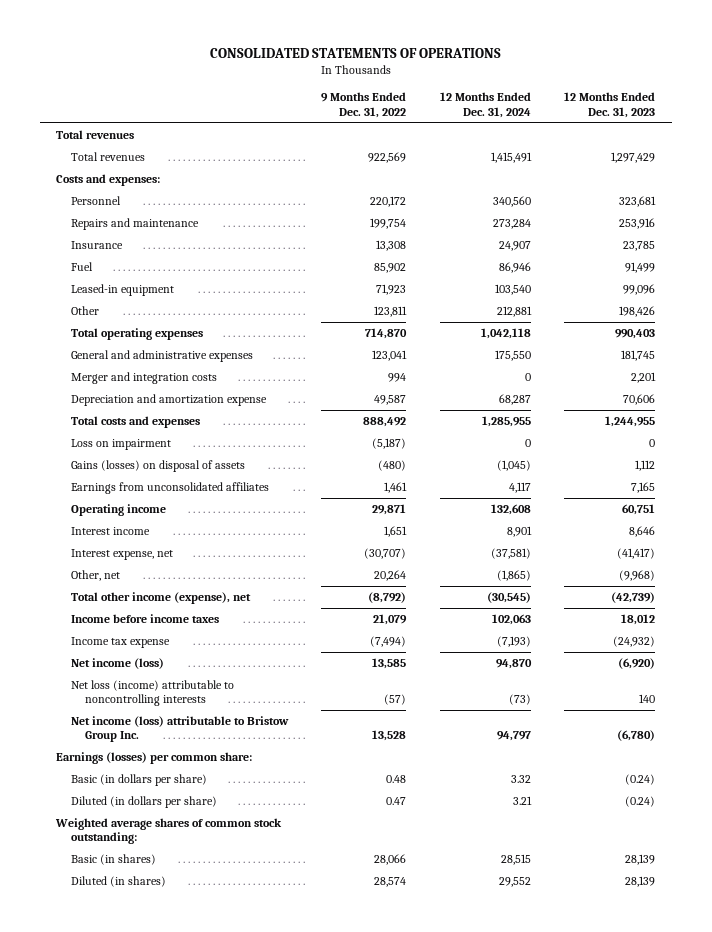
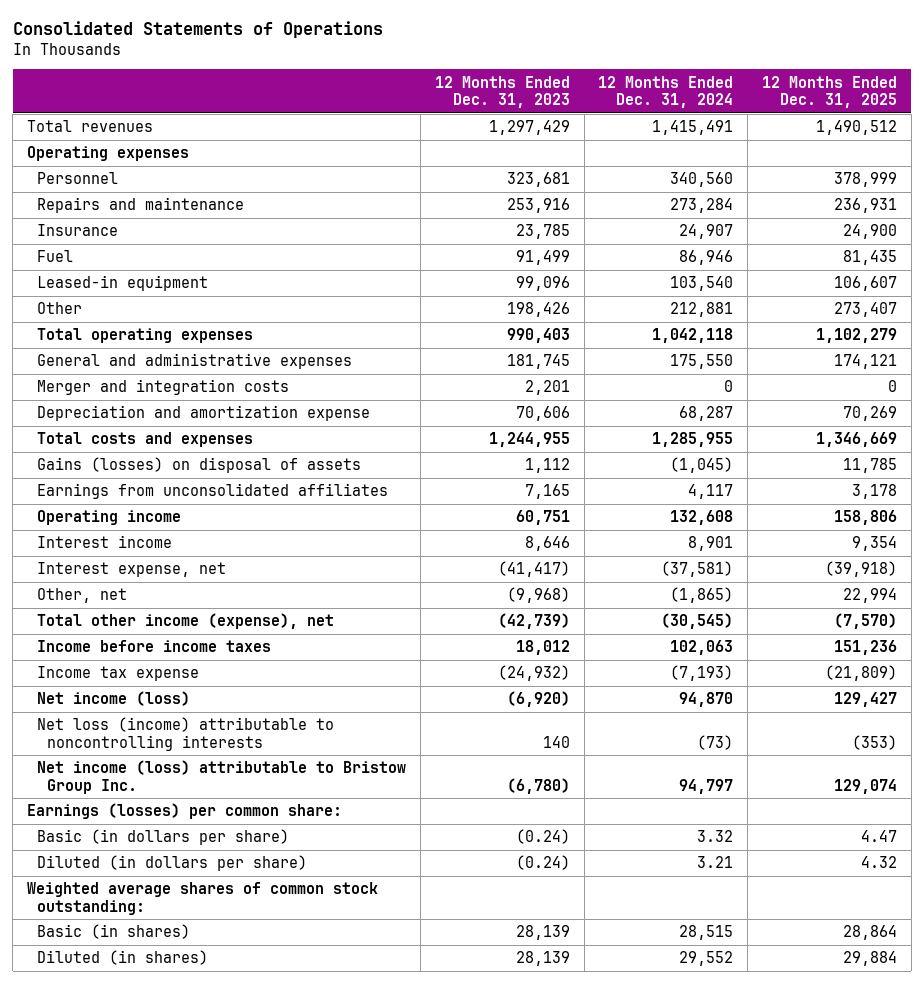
[209,48,501,59] CONSOLIDATED STATEMENTS OF OPERATIONS -> [12,21,383,39] Consolidated Statements of Operations
[321,92,407,118] 9 Months Ended Dec. 31, 2022 -> none
none -> [762,75,898,108] 12 Months Ended Dec. 31, 2025
[56,130,135,140] Total revenues -> none
[56,174,161,187] Costs and expenses: -> none
none -> [27,146,190,162] Operating expenses
[70,439,171,451] Loss on impairment -> none

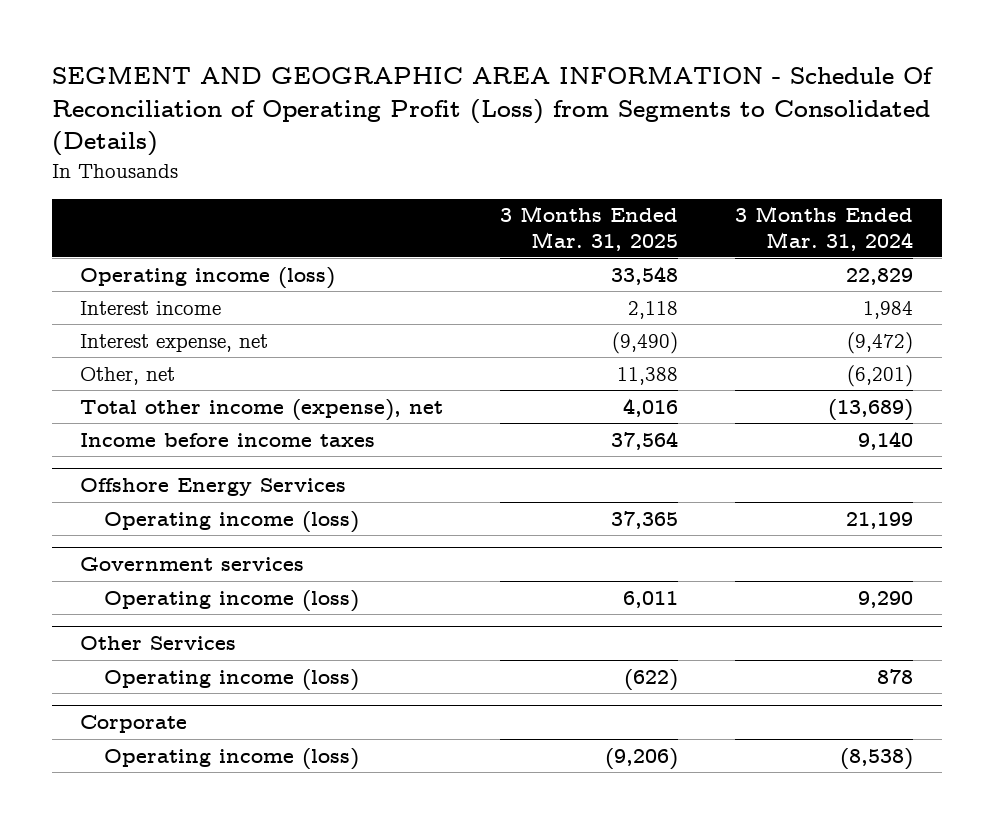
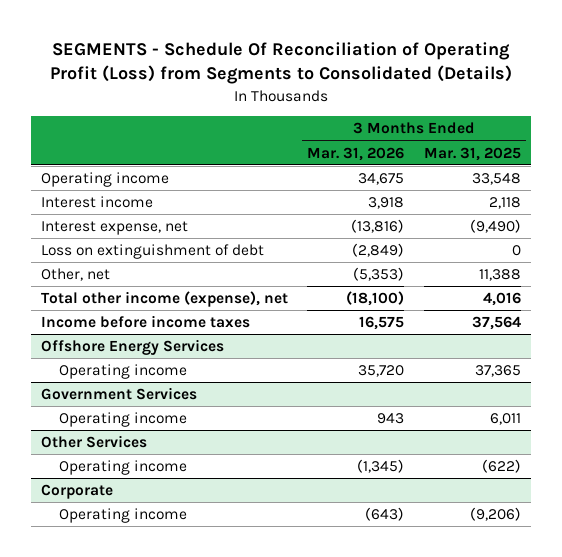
[51,66,933,157] SEGMENT AND GEOGRAPHIC AREA INFORMATION - Schedule Of Reconciliation of Operating Profit (Loss) from Segments to Consolidated (Details) -> [49,42,512,85] SEGMENTS - Schedule Of Reconciliation of Operating Profit (Loss) from Segments to Consolidated (Details)
[735,206,914,251] 3 Months Ended Mar. 31, 2024 -> none
none -> [307,146,405,161] Mar. 31, 2026
[80,266,336,289] Operating income (loss) -> [40,172,169,188] Operating income
none -> [40,244,264,260] Loss on extinguishment of debt
[103,510,359,533] Operating income (loss) -> [59,364,188,380] Operating income
[80,557,305,572] Government services -> [40,387,197,401] Government Services
[103,589,359,612] Operating income (loss) -> [59,412,188,428] Operating income
[103,668,359,691] Operating income (loss) -> [59,460,188,476] Operating income
[103,747,359,770] Operating income (loss) -> [59,508,188,524] Operating income

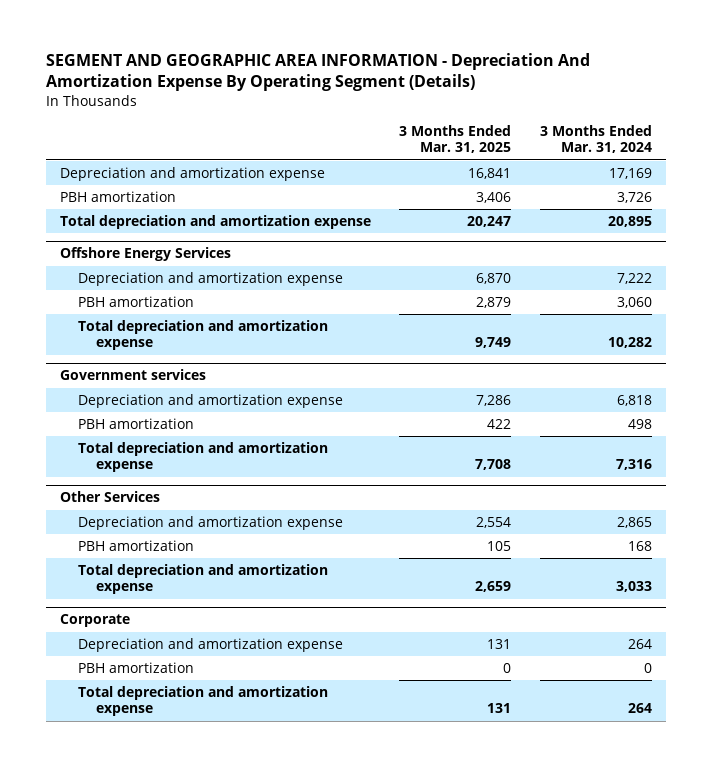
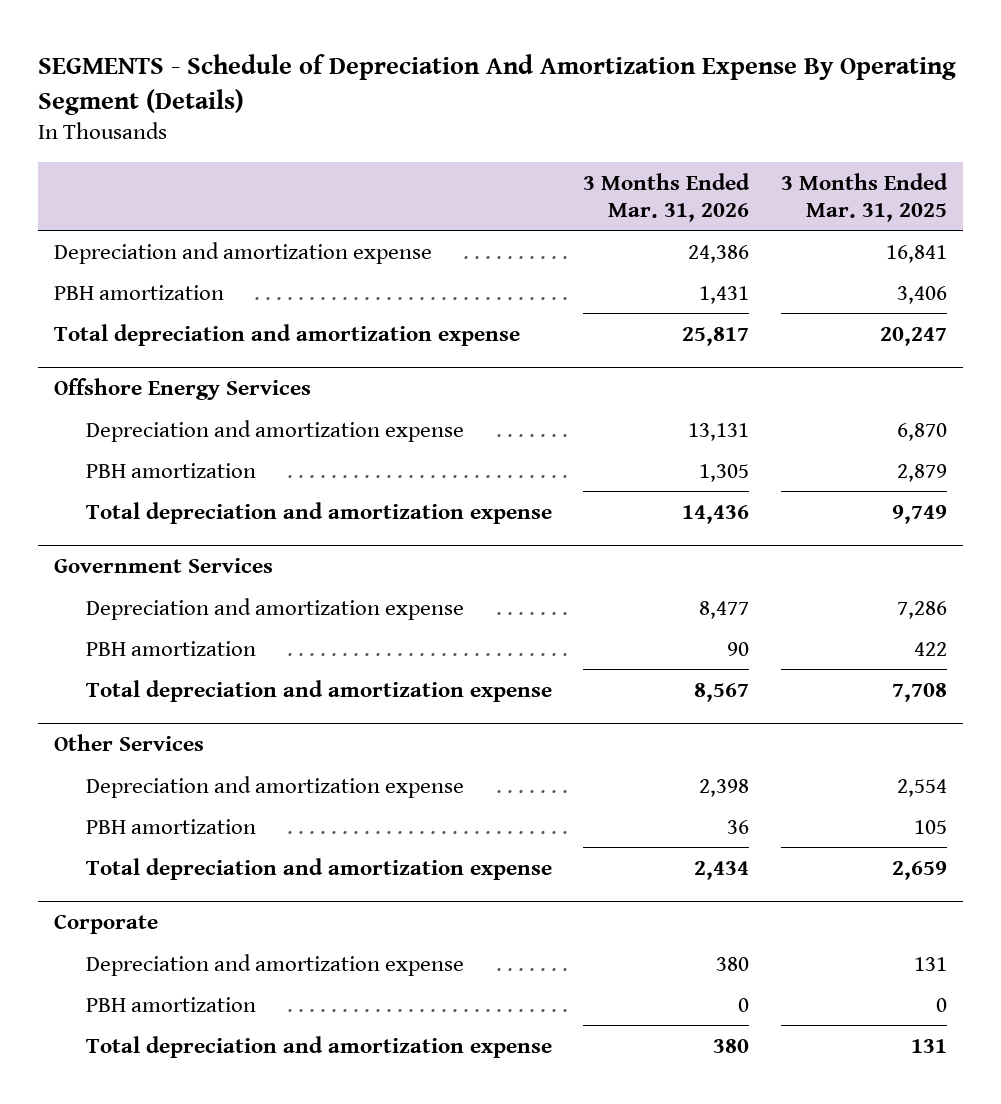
[45,53,590,92] SEGMENT AND GEOGRAPHIC AREA INFORMATION - Depreciation And Amortization Expense By Operating Segment (Details) -> [38,53,957,115] SEGMENTS - Schedule of Depreciation And Amortization Expense By Operating Segment (Details)
[539,124,652,154] 3 Months Ended Mar. 31, 2024 -> none
none -> [583,172,751,222] 3 Months Ended Mar. 31, 2026
[59,369,206,381] Government services -> [53,558,273,574] Government Services

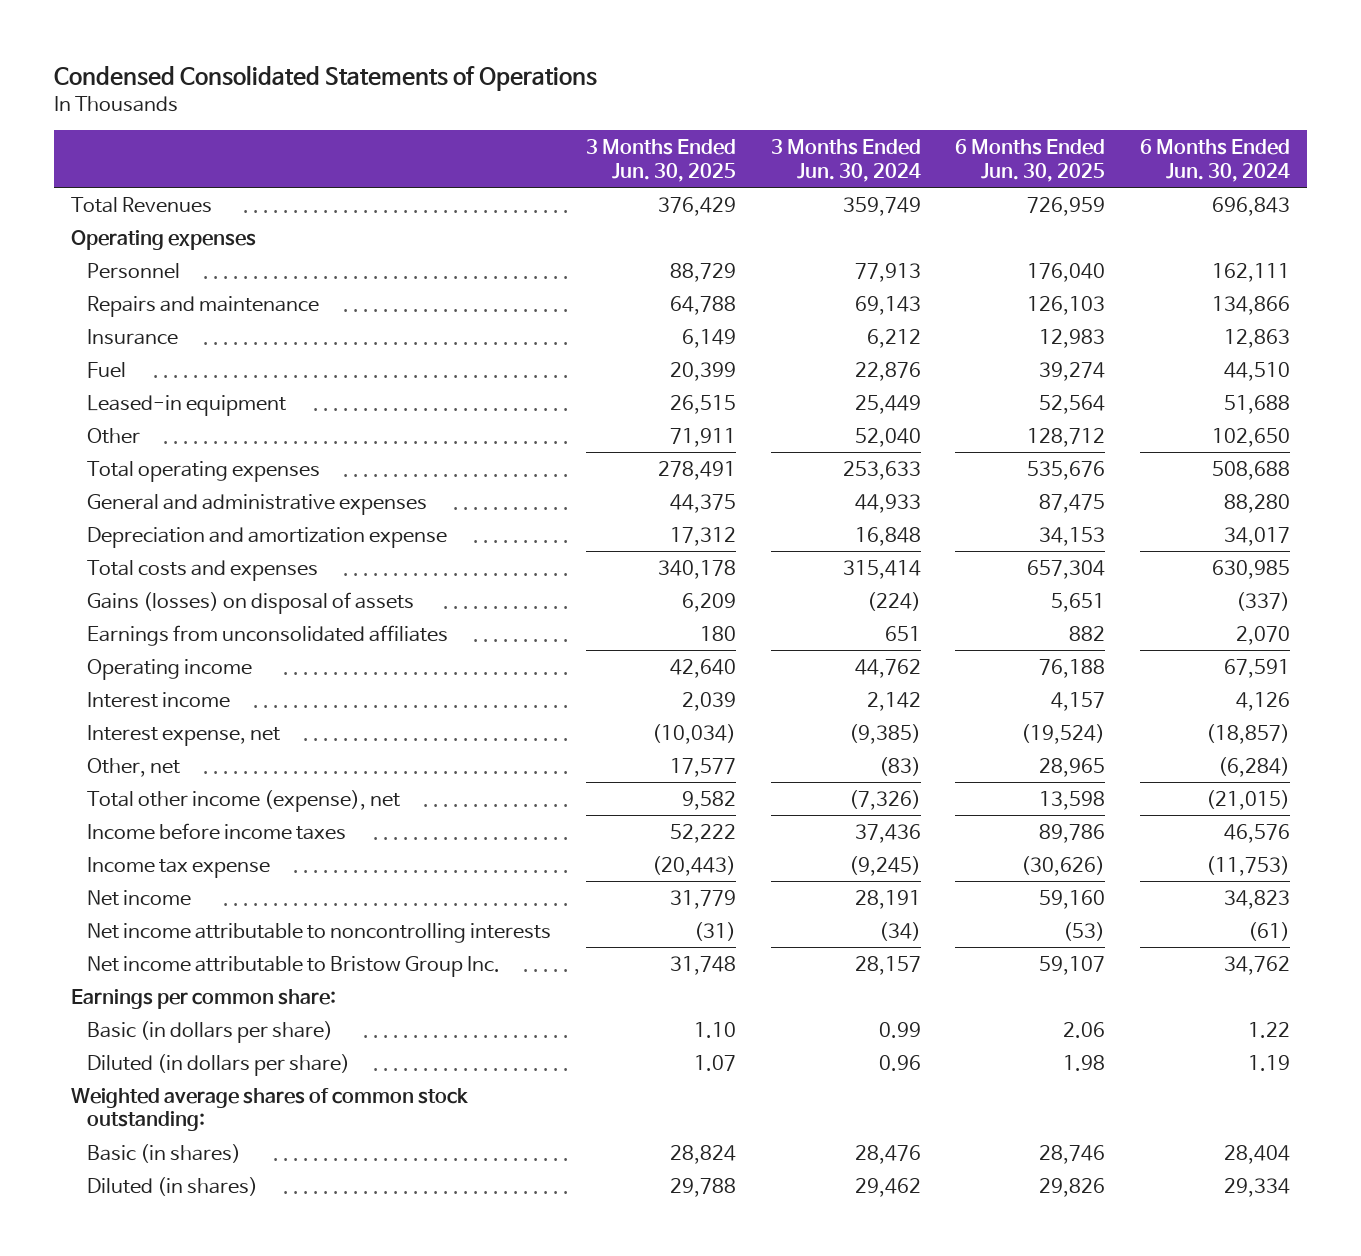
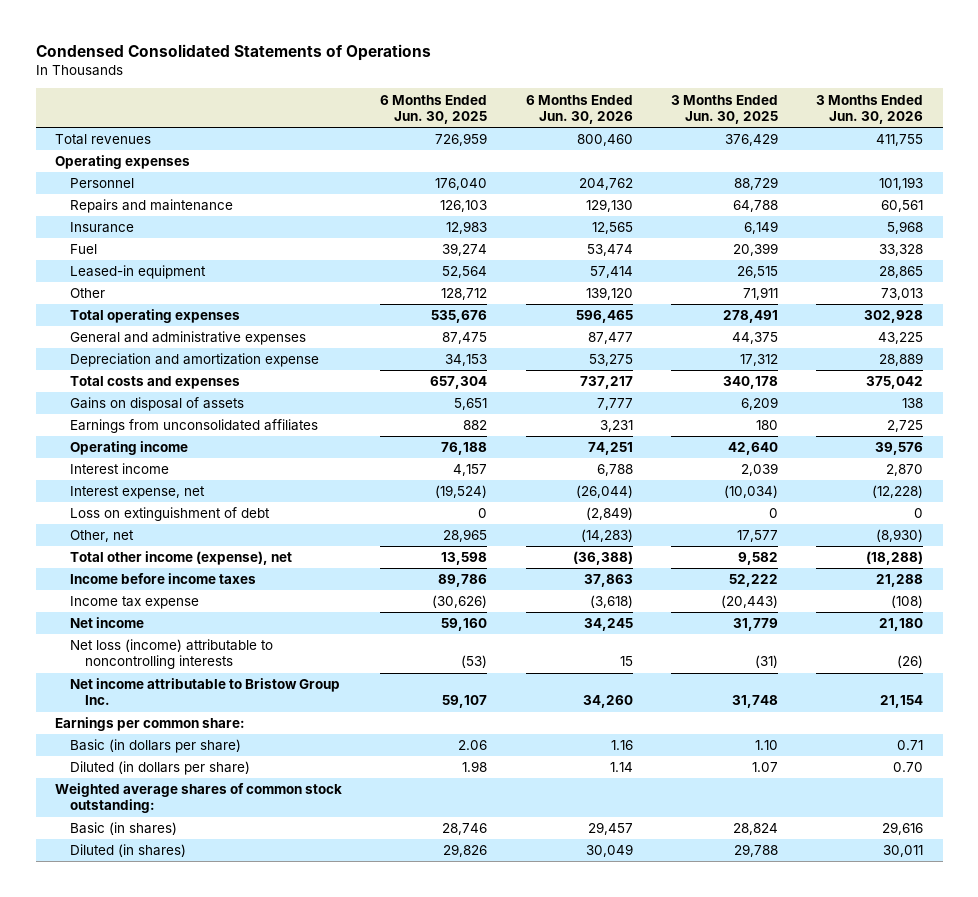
[770,139,921,182] 3 Months Ended Jun. 30, 2024 -> none
[1140,139,1291,182] 6 Months Ended Jun. 30, 2024 -> none
none -> [525,94,633,124] 6 Months Ended Jun. 30, 2026
none -> [816,94,924,124] 3 Months Ended Jun. 30, 2026
[71,196,213,213] Total Revenues -> [54,134,151,146] Total revenues
[87,591,415,614] Gains (losses) on disposal of assets -> [70,397,245,412] Gains on disposal of assets
none -> [70,507,271,522] Loss on extinguishment of debt
[87,922,552,943] Net income attributable to noncontrolling interests -> [70,639,274,670] Net loss (income) attributable to noncontrolling interests

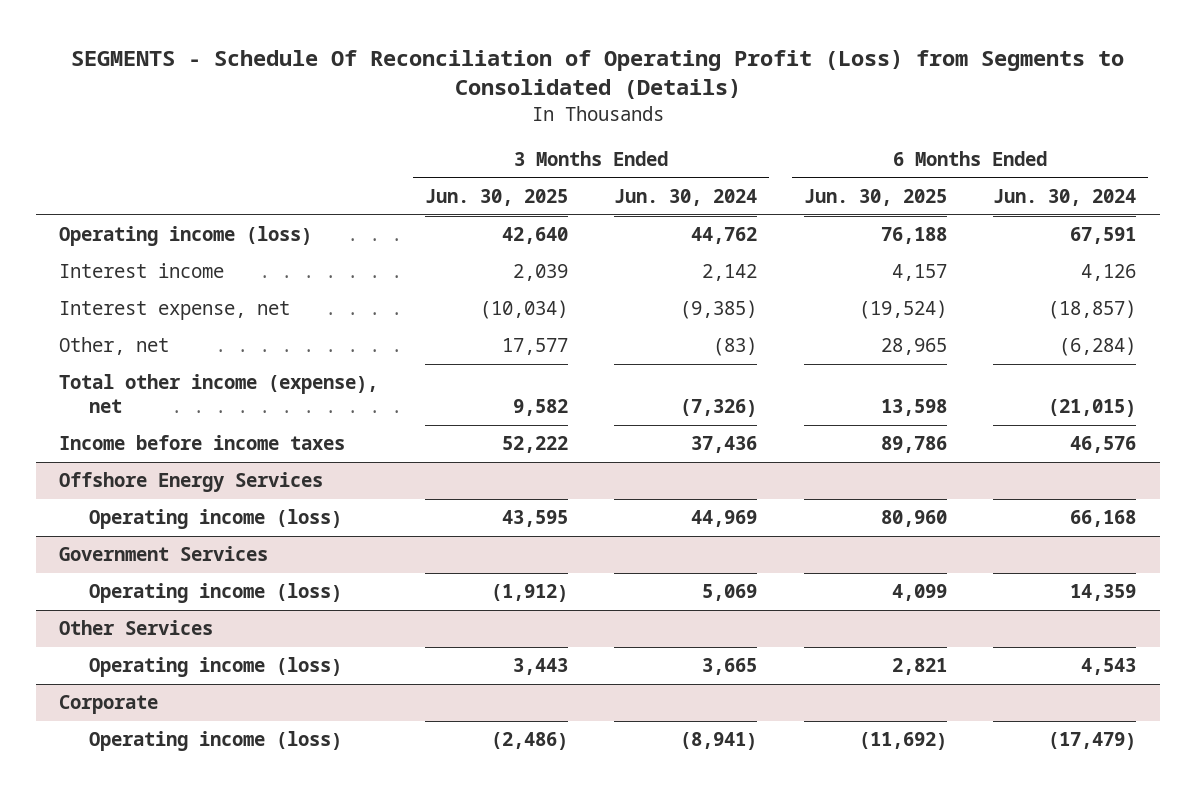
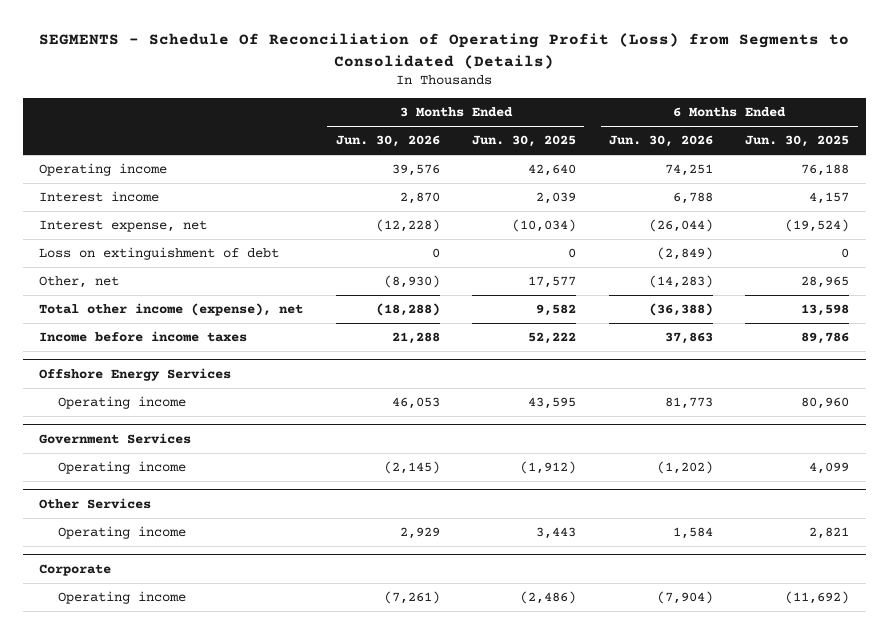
[614,188,758,206] Jun. 30, 2024 -> none
[993,188,1137,206] Jun. 30, 2024 -> none
none -> [335,135,440,148] Jun. 30, 2026
none -> [608,135,713,148] Jun. 30, 2026
[59,226,313,247] Operating income (loss) -> [39,162,168,176] Operating income
none -> [39,246,280,260] Loss on extinguishment of debt
[89,509,343,530] Operating income (loss) -> [58,395,187,409] Operating income
[89,583,343,604] Operating income (loss) -> [58,460,187,474] Operating income
[89,657,343,678] Operating income (loss) -> [58,525,187,539] Operating income
[89,731,343,752] Operating income (loss) -> [58,590,187,604] Operating income

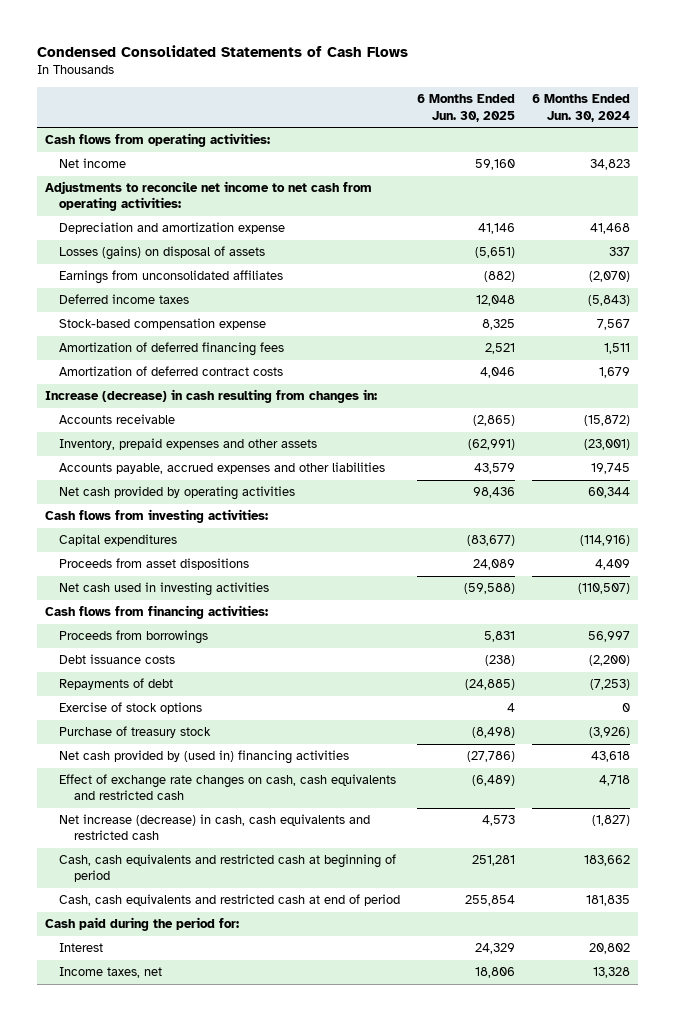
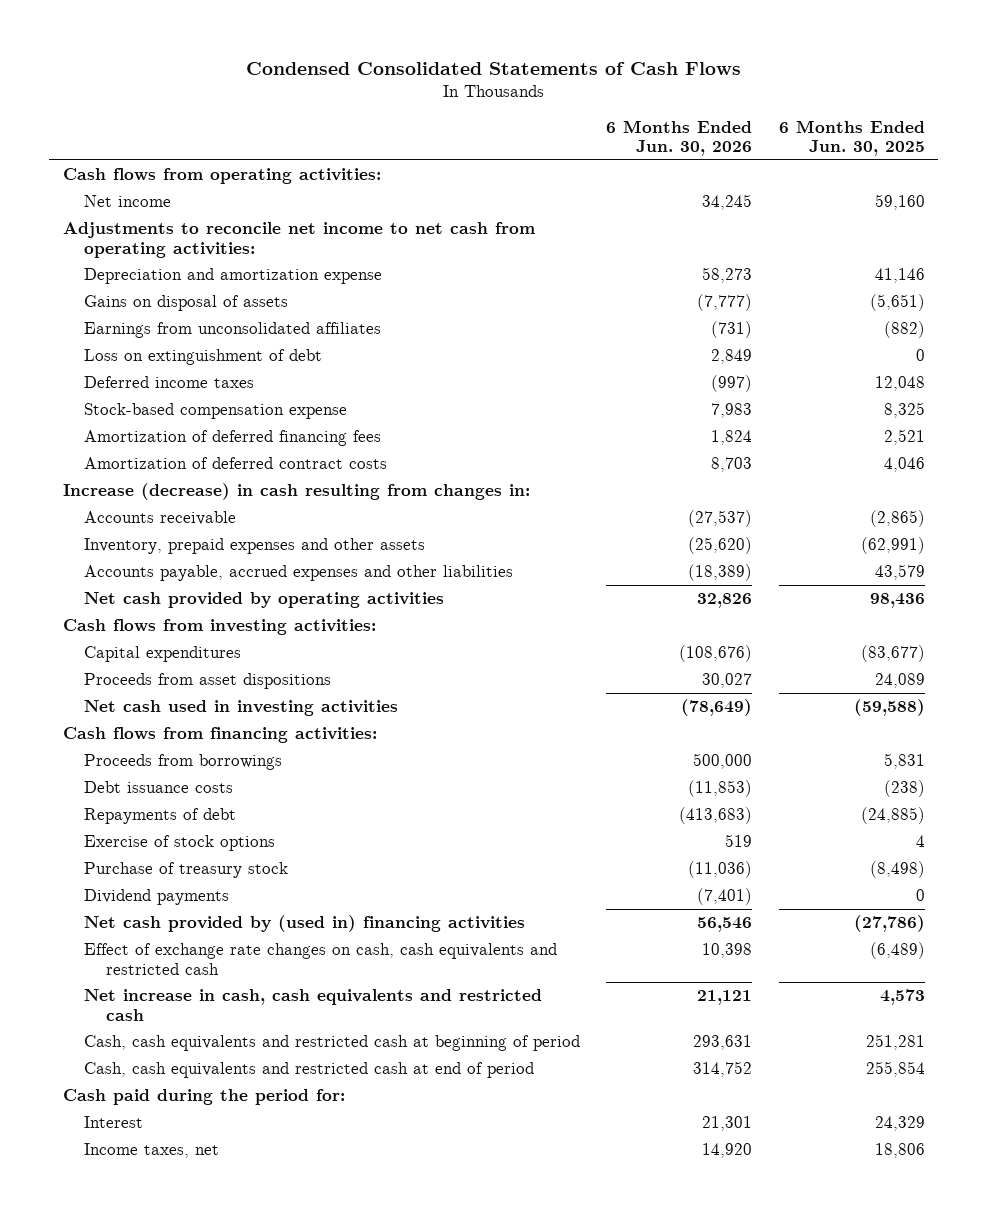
[531,94,630,122] 6 Months Ended Jun. 30, 2024 -> none
none -> [606,119,753,157] 6 Months Ended Jun. 30, 2026
[59,246,266,261] Losses (gains) on disposal of assets -> [84,295,289,312] Gains on disposal of assets
none -> [84,349,323,366] Loss on extinguishment of debt
none -> [84,889,230,906] Dividend payments
[59,814,371,841] Net increase (decrease) in cash, cash equivalents and restricted cash -> [84,989,543,1021] Net increase in cash, cash equivalents and restricted cash

